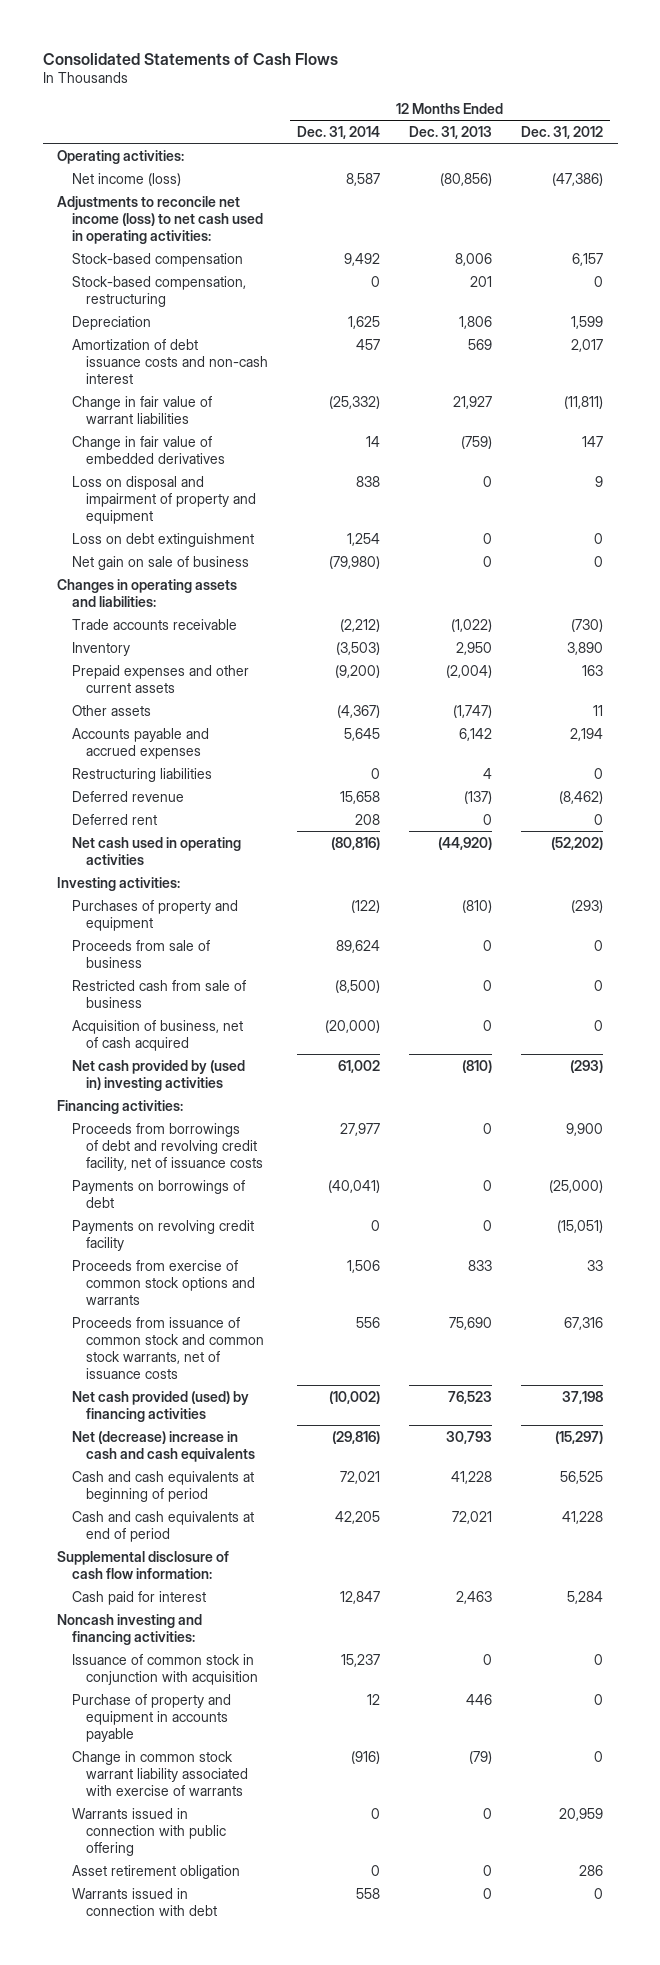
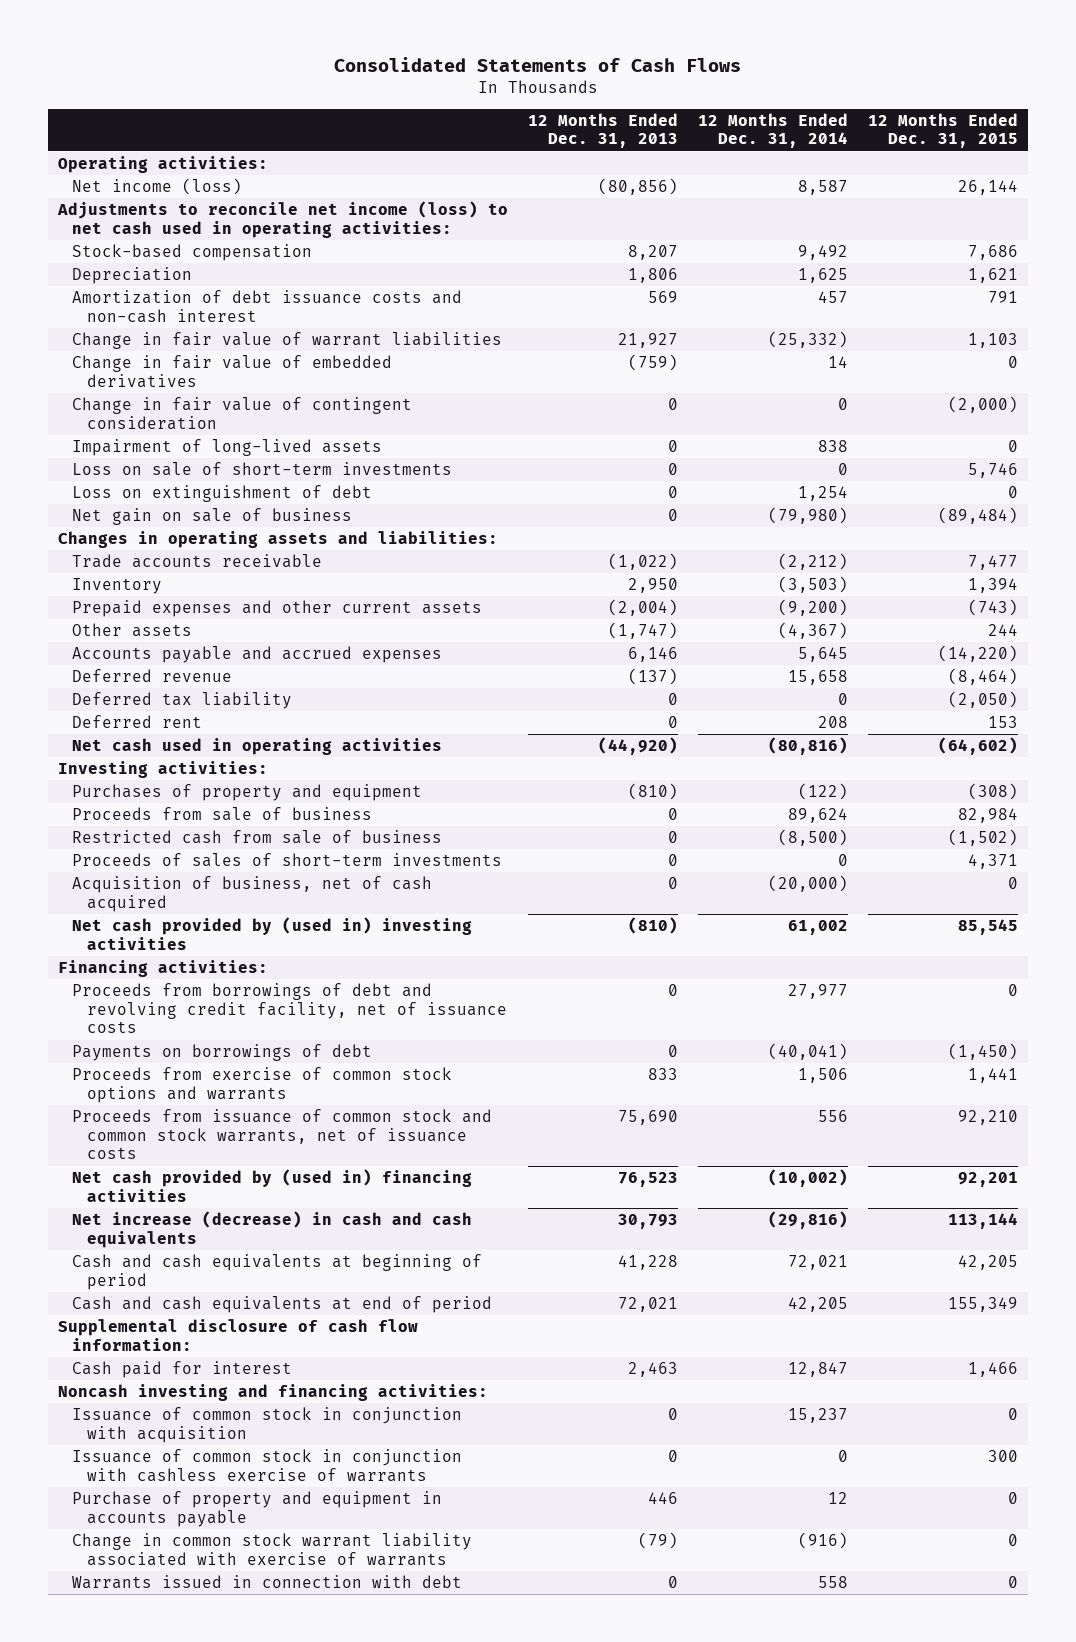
[521,125,604,139] Dec. 31, 2012 -> none
none -> [868,112,1019,149] 12 Months Ended Dec. 31, 2015
[71,275,246,307] Stock-based compensation, restructuring -> none
[455,252,493,266] 8,006 -> [628,245,679,261] 8,207
none -> [72,397,413,430] Change in fair value of contingent consideration
[71,475,257,524] Loss on disposal and impairment of property and equipment -> [72,439,383,457] Impairment of long-lived assets
none -> [72,462,453,477] Loss on sale of short-term investments
[71,532,254,547] Loss on debt extinguishment -> [72,485,373,503] Loss on extinguishment of debt
[71,767,212,782] Restructuring liabilities -> none
[459,727,493,741] 6,142 -> [628,647,679,663] 6,146
none -> [72,692,293,710] Deferred tax liability
none -> [72,853,503,868] Proceeds of sales of short-term investments
[71,1219,254,1251] Payments on revolving credit facility -> none
[71,1390,249,1422] Net cash provided (used) by financing activities -> [72,1169,473,1202] Net cash provided by (used in) financing activities
[71,1430,256,1462] Net (decrease) increase in cash and cash equivalents -> [72,1211,473,1248] Net increase (decrease) in cash and cash equivalents
none -> [72,1449,463,1482] Issuance of common stock in conjunction with cashless exercise of warrants
[71,1807,227,1856] Warrants issued in connection with public offering -> none
[71,1864,240,1879] Asset retirement obligation -> none

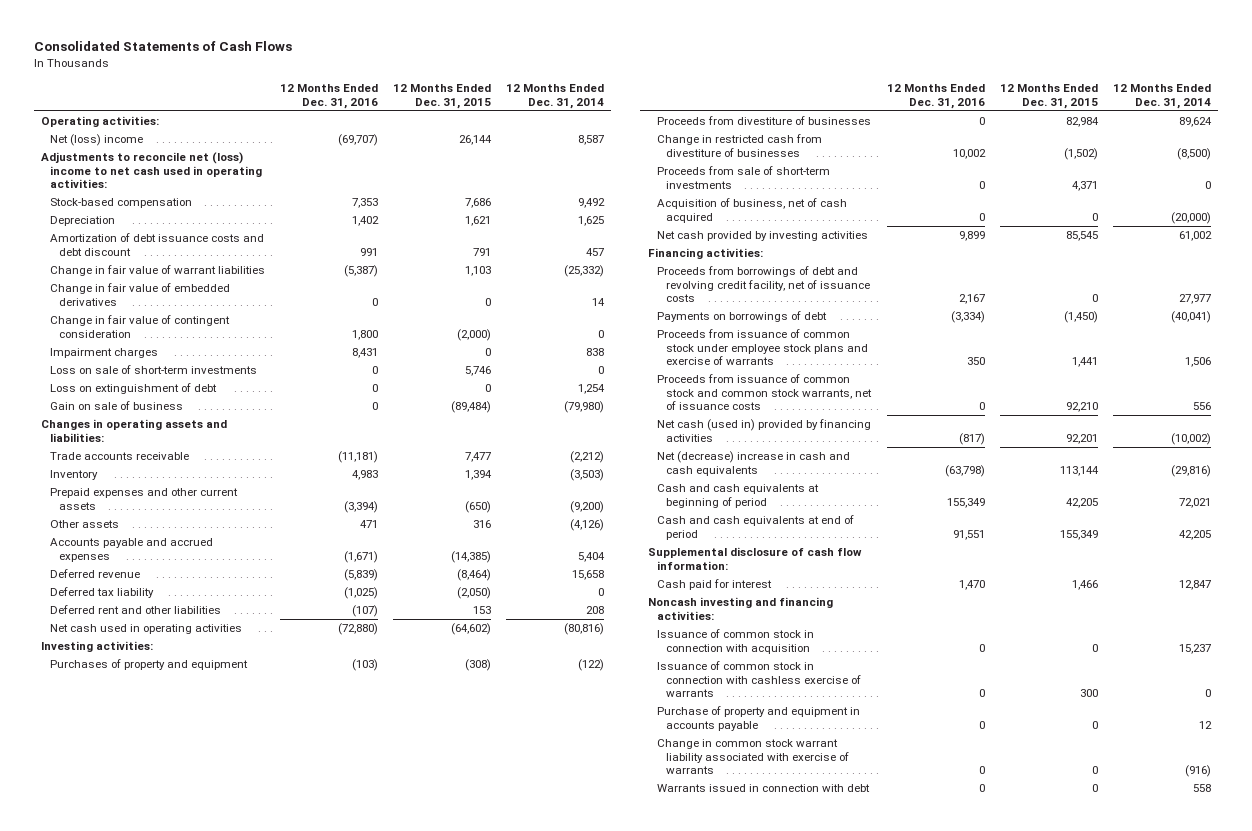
[528,112,679,149] 12 Months Ended Dec. 31, 2013 -> none
none -> [280,84,379,109] 12 Months Ended Dec. 31, 2016
[72,178,243,196] Net income (loss) -> [50,134,144,147] Net (loss) income
[56,201,508,238] Adjustments to reconcile net income (loss) to net cash used in operating activities: -> [40,152,263,189] Adjustments to reconcile net (loss) income to net cash used in operating activities:
[72,290,463,323] Amortization of debt issuance costs and non-cash interest -> [50,233,265,256] Amortization of debt issuance costs and debt discount
[72,439,383,457] Impairment of long-lived assets -> [50,348,159,359] Impairment charges
[72,508,353,526] Net gain on sale of business -> [50,401,184,411] Gain on sale of business
[968,599,1019,617] (743) -> [464,500,491,513] (650)
[778,622,849,640] (4,367) -> [569,519,604,532] (4,126)
[988,624,1019,637] 244 -> [472,520,491,529] 316
[798,647,849,663] 5,645 -> [577,551,605,562] 5,404
[938,645,1019,663] (14,220) -> [450,550,491,563] (14,385)
[72,715,203,729] Deferred rent -> [50,605,222,615] Deferred rent and other liabilities
[72,807,373,822] Proceeds from sale of business -> [656,116,871,126] Proceeds from divestiture of businesses
[72,830,443,845] Restricted cash from sale of business -> [656,134,822,157] Change in restricted cash from divestiture of businesses
[72,853,503,868] Proceeds of sales of short-term investments -> [656,166,830,189] Proceeds from sale of short-term investments
[72,917,473,950] Net cash provided by (used in) investing activities -> [656,231,868,242] Net cash provided by investing activities
[72,1067,453,1103] Proceeds from exercise of common stock options and warrants -> [656,329,869,366] Proceeds from issuance of common stock under employee stock plans and exercise of warrants
[72,1169,473,1202] Net cash provided by (used in) financing activities -> [656,419,871,442] Net cash (used in) provided by financing activities
[72,1211,473,1248] Net increase (decrease) in cash and cash equivalents -> [656,451,850,476] Net (decrease) increase in cash and cash equivalents
[72,1407,463,1443] Issuance of common stock in conjunction with acquisition -> [656,629,814,654] Issuance of common stock in connection with acquisition
[72,1449,463,1482] Issuance of common stock in conjunction with cashless exercise of warrants -> [656,661,862,698] Issuance of common stock in connection with cashless exercise of warrants

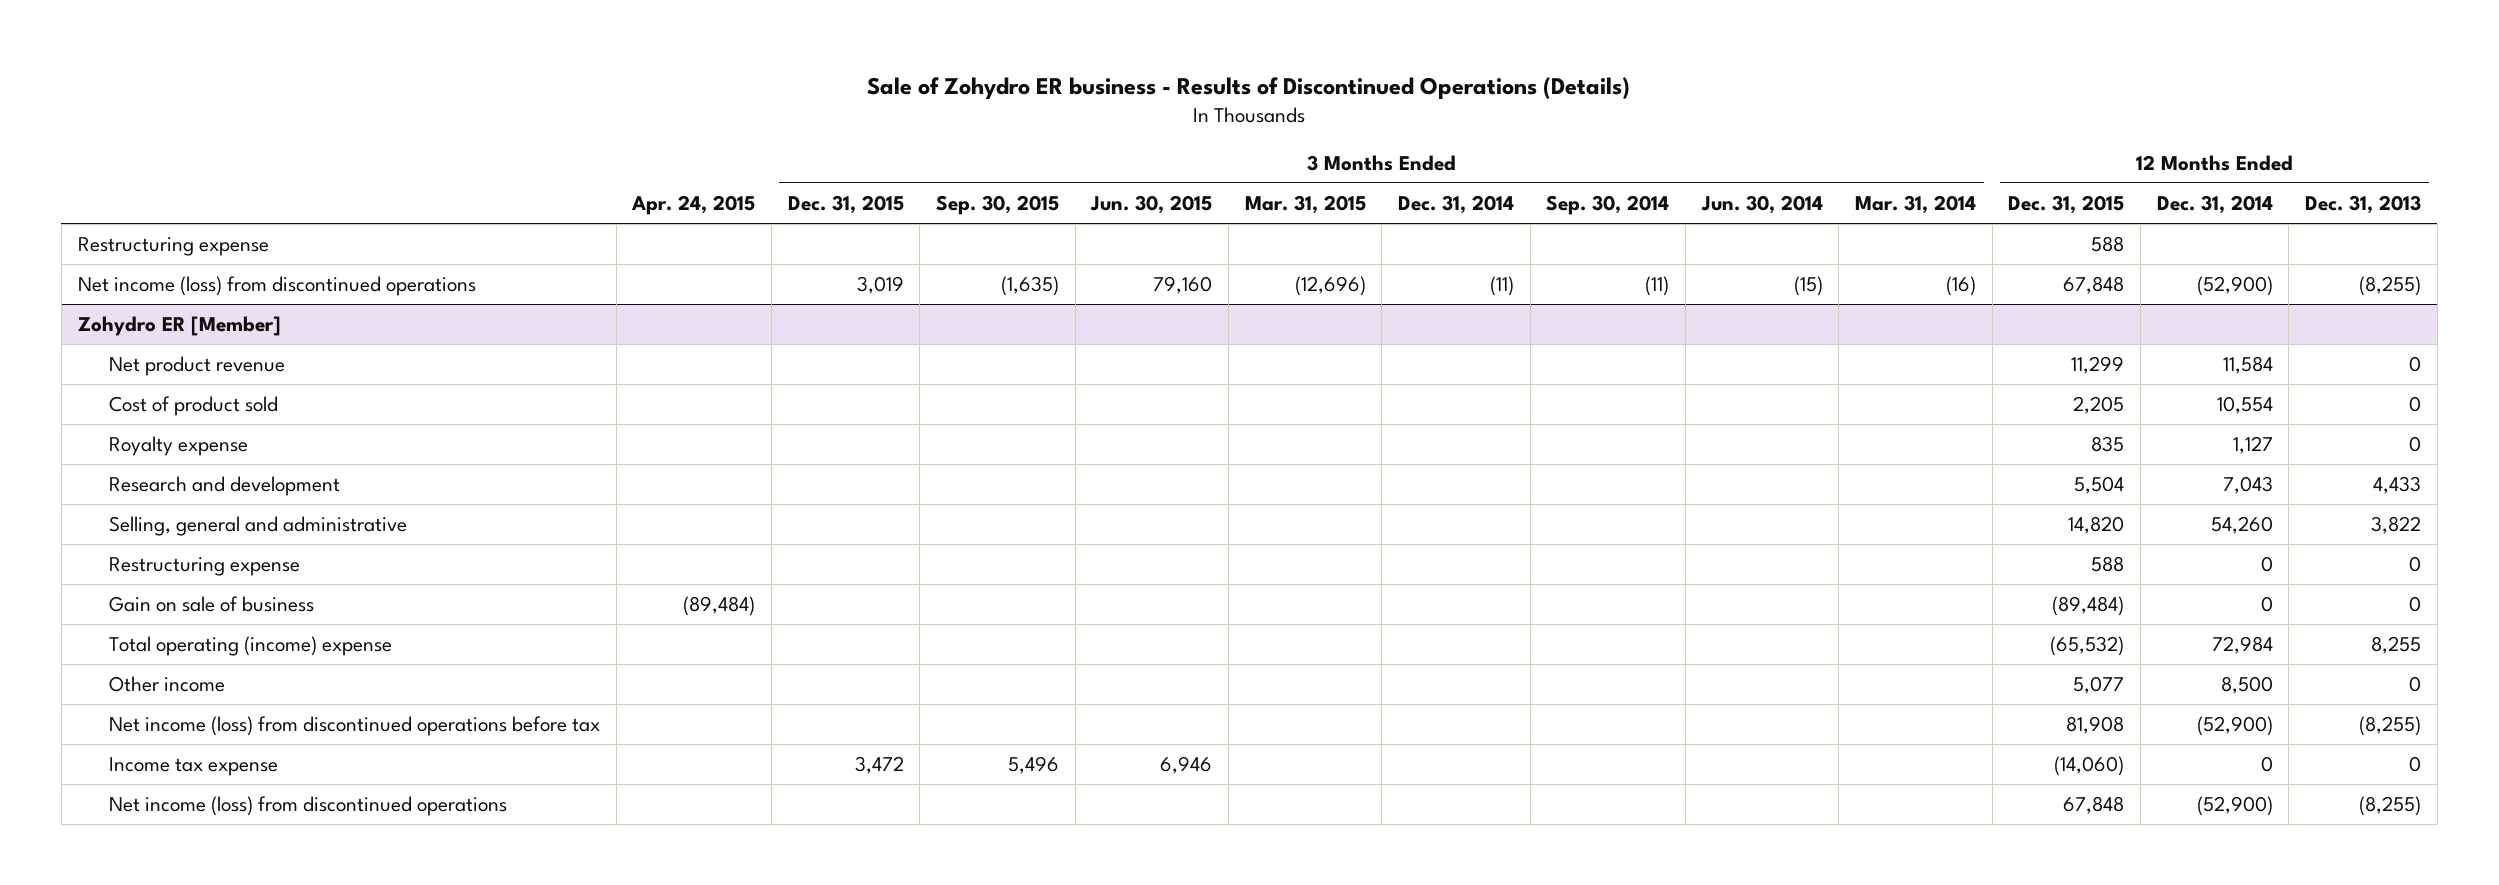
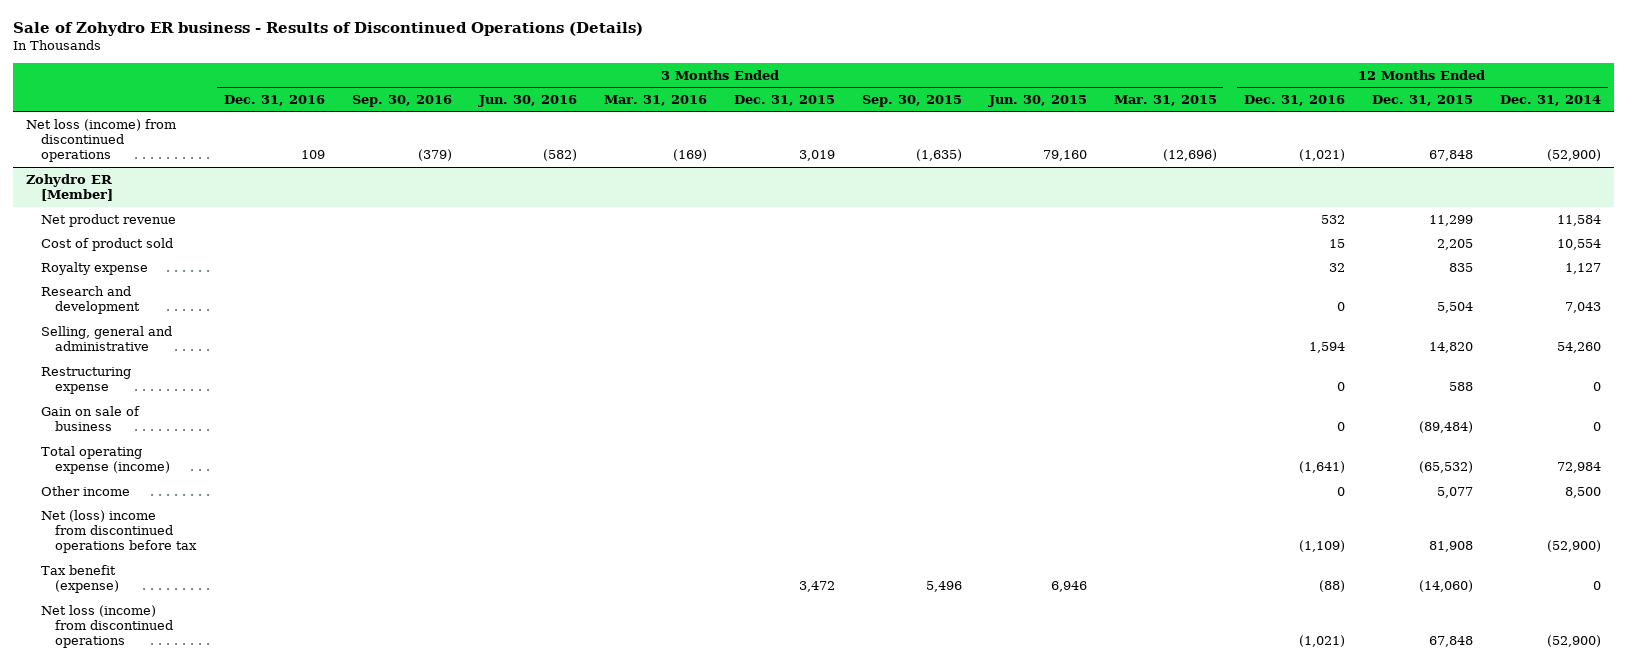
[631,195,756,216] Apr. 24, 2015 -> none
[1397,195,1514,215] Dec. 31, 2014 -> none
[1546,195,1670,216] Sep. 30, 2014 -> none
[1700,195,1823,215] Jun. 30, 2014 -> none
[1854,195,1976,215] Mar. 31, 2014 -> none
[2305,195,2422,215] Dec. 31, 2013 -> none
none -> [223,94,325,106] Dec. 31, 2016
none -> [351,94,452,107] Sep. 30, 2016
none -> [477,94,577,107] Jun. 30, 2016
none -> [603,94,707,106] Mar. 31, 2016
none -> [1243,94,1345,106] Dec. 31, 2016
[77,237,269,257] Restructuring expense -> none
[77,276,476,297] Net income (loss) from discontinued operations -> [26,118,177,163] Net loss (income) from discontinued operations
[108,636,392,657] Total operating (income) expense -> [40,445,171,475] Total operating expense (income)
[108,716,600,737] Net income (loss) from discontinued operations before tax -> [40,509,198,554] Net (loss) income from discontinued operations before tax
[108,757,278,777] Income tax expense -> [40,564,120,594] Tax benefit (expense)
[108,796,507,817] Net income (loss) from discontinued operations -> [40,604,174,649] Net loss (income) from discontinued operations

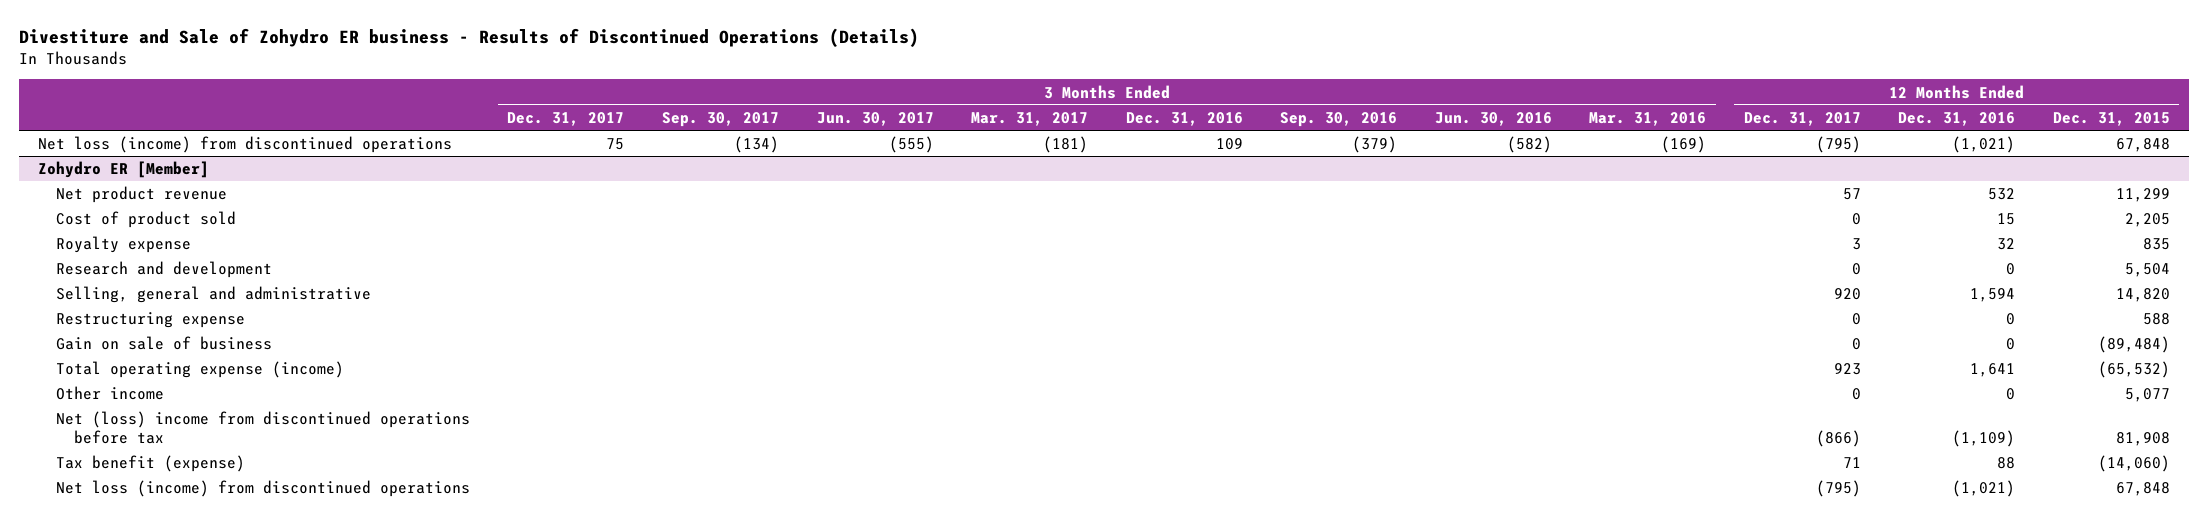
[12,21,643,36] Sale of Zohydro ER business - Results of Discontinued Operations (Details) -> [19,28,920,48] Divestiture and Sale of Zohydro ER business - Results of Discontinued Operations (Details)
[733,94,835,106] Dec. 31, 2015 -> none
[861,94,962,107] Sep. 30, 2015 -> none
[987,94,1087,107] Jun. 30, 2015 -> none
[1113,94,1217,106] Mar. 31, 2015 -> none
[1499,94,1601,106] Dec. 31, 2014 -> none
none -> [507,112,625,127] Dec. 31, 2017
none -> [661,112,779,128] Sep. 30, 2017
none -> [816,112,934,127] Jun. 30, 2017
none -> [971,112,1089,127] Mar. 31, 2017
none -> [1743,112,1861,127] Dec. 31, 2017
[1298,461,1345,474] (1,641) -> [1970,363,2016,378] 1,641
[1318,580,1345,593] (88) -> [1997,457,2016,470] 88

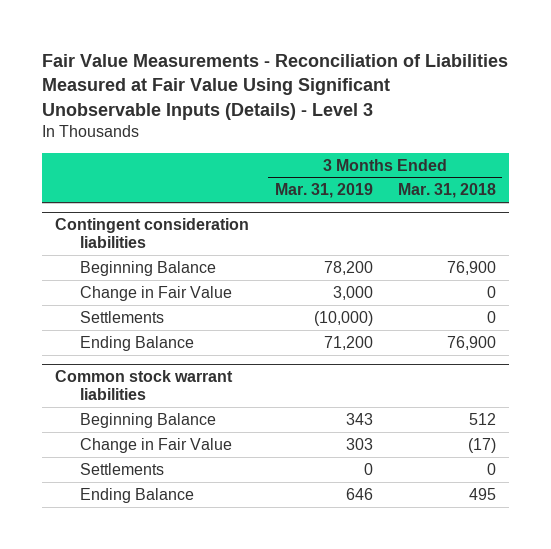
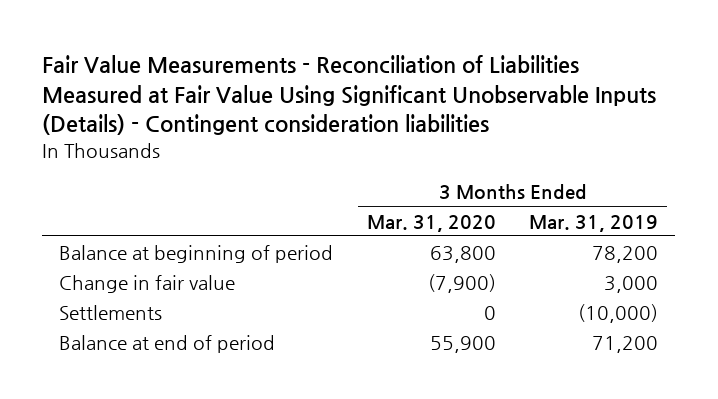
[42,53,509,120] Fair Value Measurements - Reconciliation of Liabilities Measured at Fair Value Using Significant Unobservable Inputs (Details) - Level 3 -> [42,55,657,136] Fair Value Measurements - Reconciliation of Liabilities Measured at Fair Value Using Significant Unobservable Inputs (Details) - Contingent consideration liabilities
[398,183,497,199] Mar. 31, 2018 -> none
none -> [366,214,496,232] Mar. 31, 2020
[55,217,250,249] Contingent consideration liabilities -> none
[79,260,216,276] Beginning Balance -> [59,244,334,263] Balance at beginning of period
[79,285,232,301] Change in Fair Value -> [59,274,236,293] Change in fair value
[55,369,234,401] Common stock warrant liabilities -> none
[79,412,216,428] Beginning Balance -> none
[79,437,232,453] Change in Fair Value -> none
[79,462,164,475] Settlements -> none
[79,487,194,503] Ending Balance -> none
[79,335,194,351] Ending Balance -> [59,334,276,353] Balance at end of period

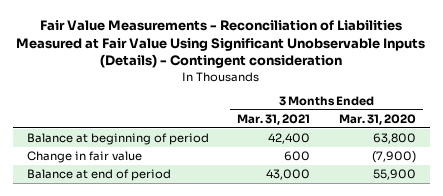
[42,55,657,136] Fair Value Measurements - Reconciliation of Liabilities Measured at Fair Value Using Significant Unobservable Inputs (Details) - Contingent consideration liabilities -> [16,20,426,69] Fair Value Measurements - Reconciliation of Liabilities Measured at Fair Value Using Significant Unobservable Inputs (Details) - Contingent consideration
[529,214,659,232] Mar. 31, 2019 -> none
none -> [237,113,311,125] Mar. 31, 2021
[59,304,163,320] Settlements -> none

